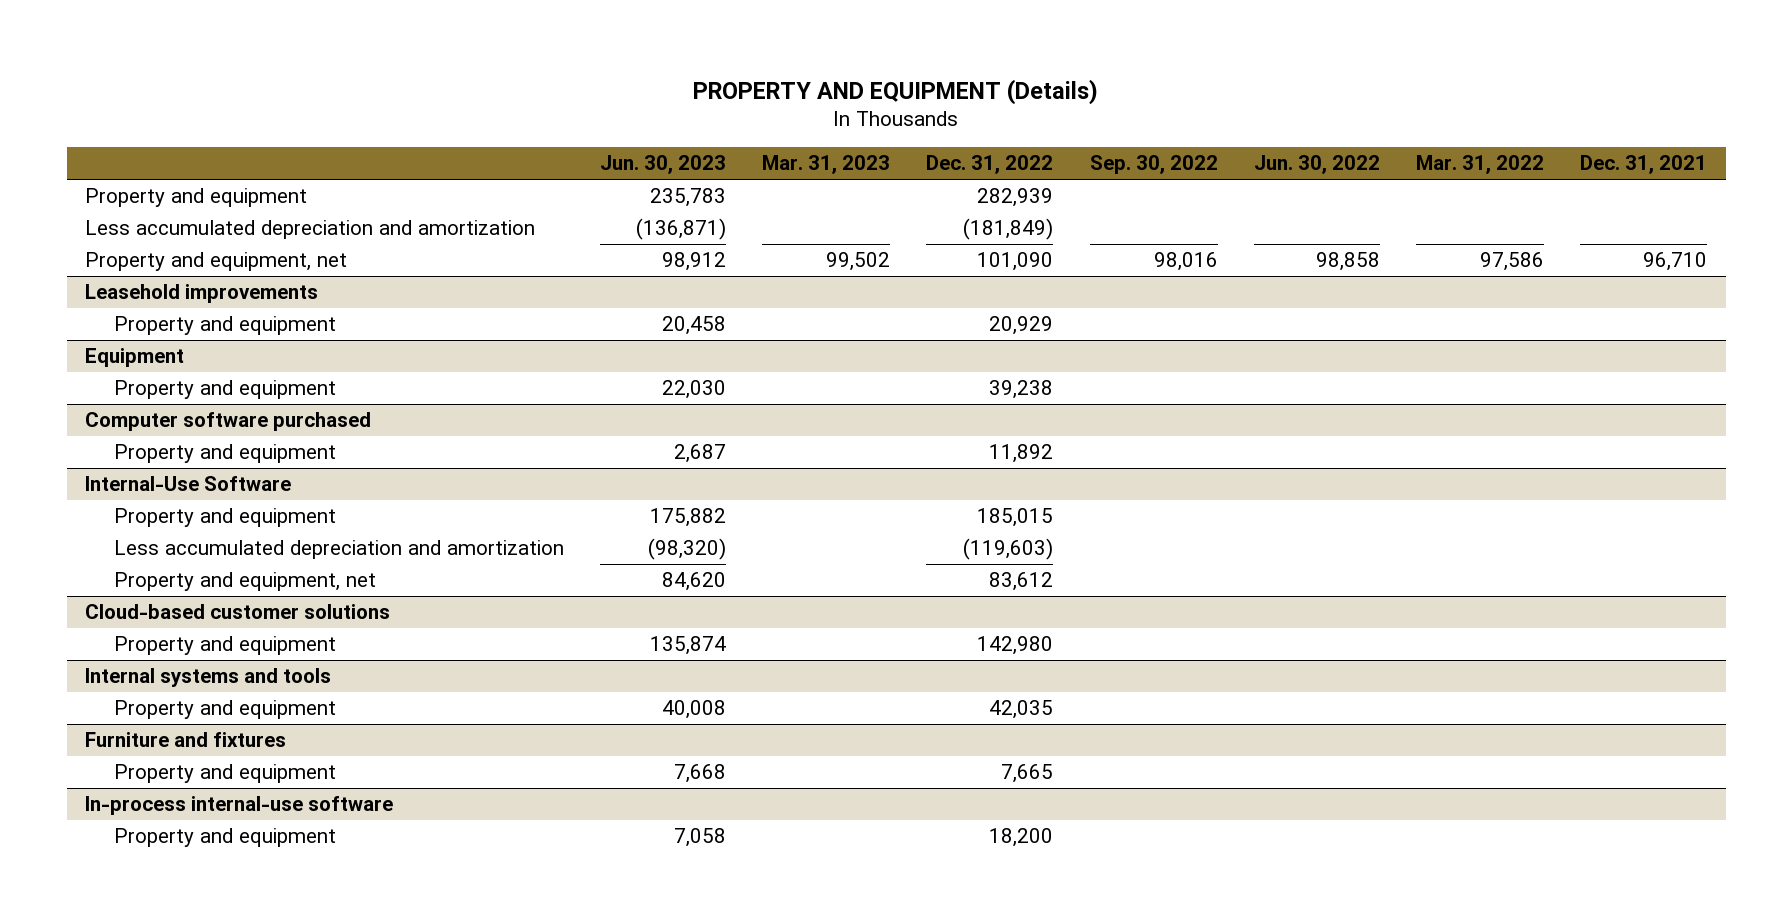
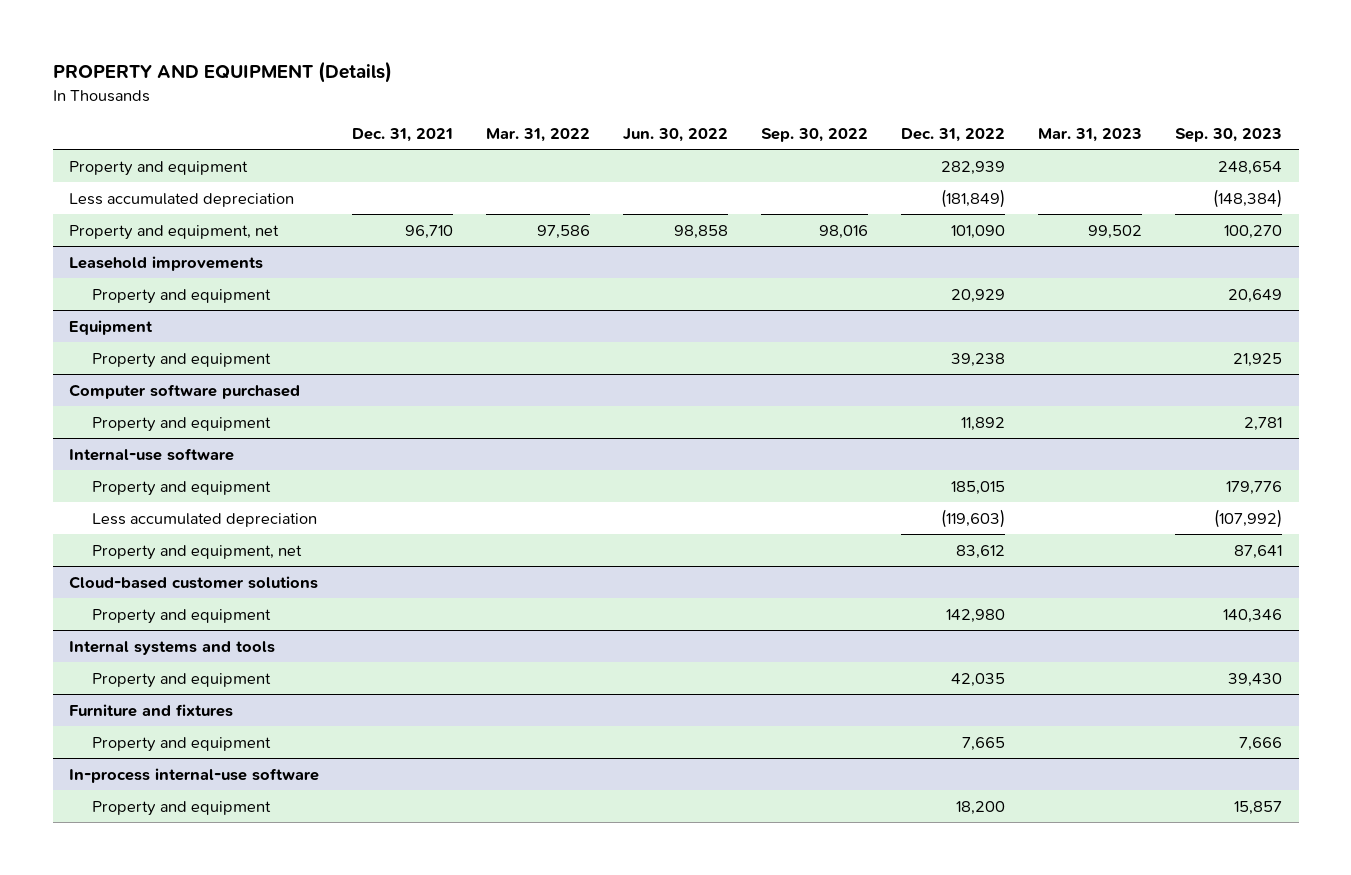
[599,155,726,175] Jun. 30, 2023 -> none
none -> [1175,127,1283,142] Sep. 30, 2023
[84,220,535,240] Less accumulated depreciation and amortization -> [69,192,295,207] Less accumulated depreciation
[84,476,291,492] Internal-Use Software -> [69,447,235,461] Internal-use software
[113,540,564,560] Less accumulated depreciation and amortization -> [91,512,317,527] Less accumulated depreciation

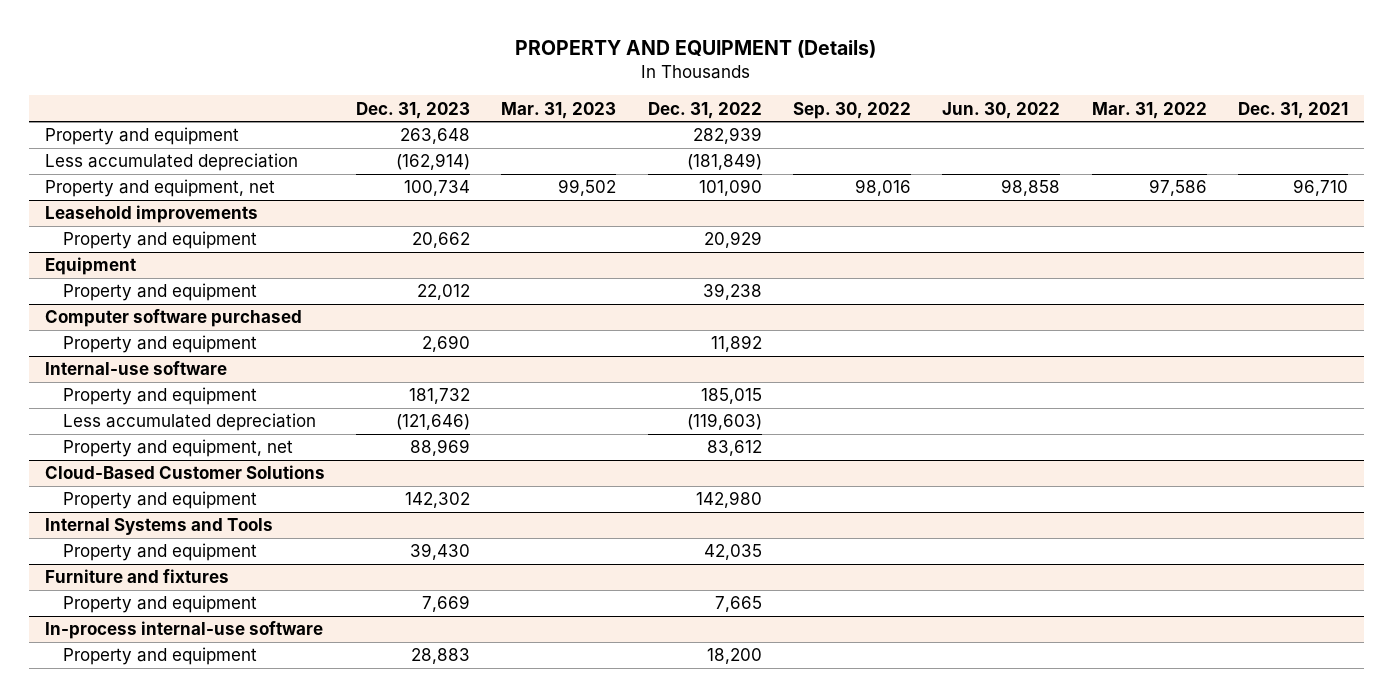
[1175,127,1283,142] Sep. 30, 2023 -> none
none -> [356,101,471,119] Dec. 31, 2023
[69,575,319,589] Cloud-based customer solutions -> [44,465,325,480] Cloud-Based Customer Solutions
[69,640,276,655] Internal systems and tools -> [44,518,273,536] Internal Systems and Tools

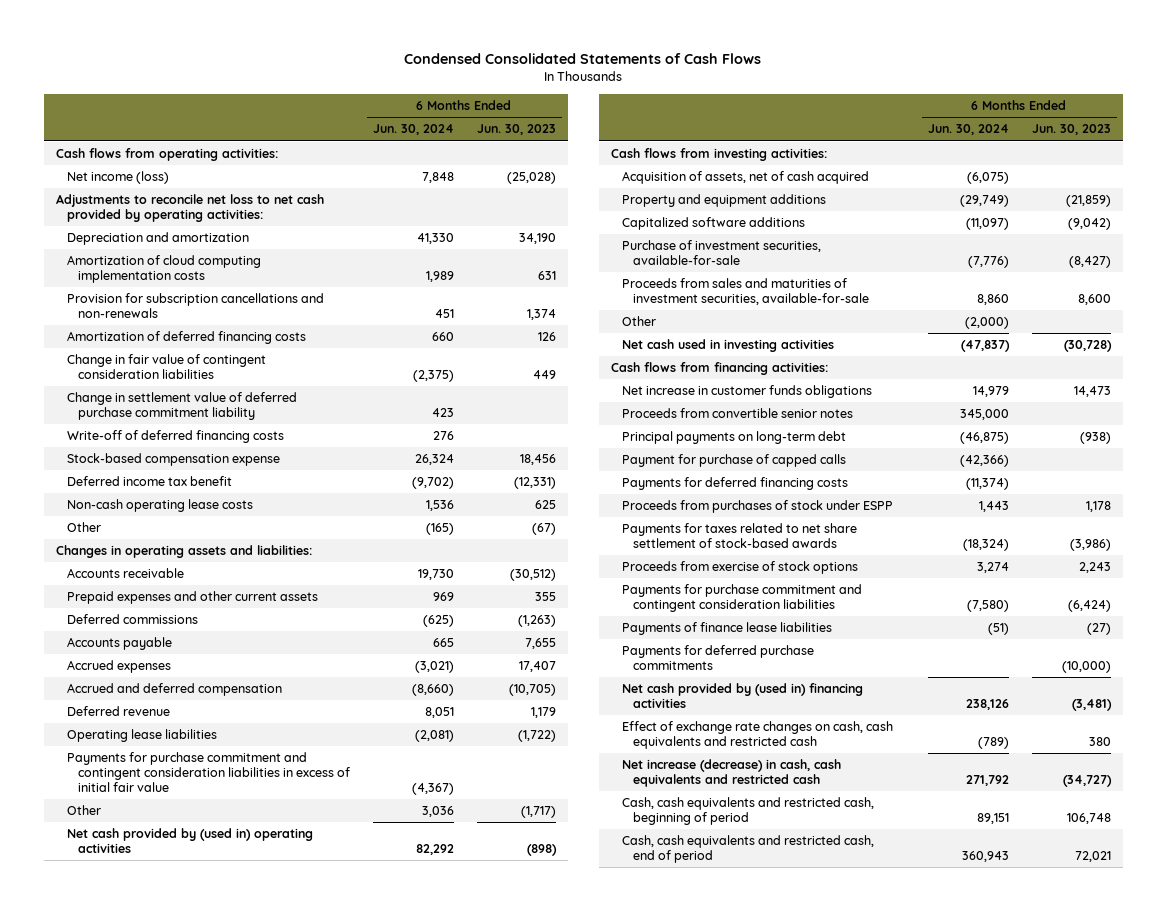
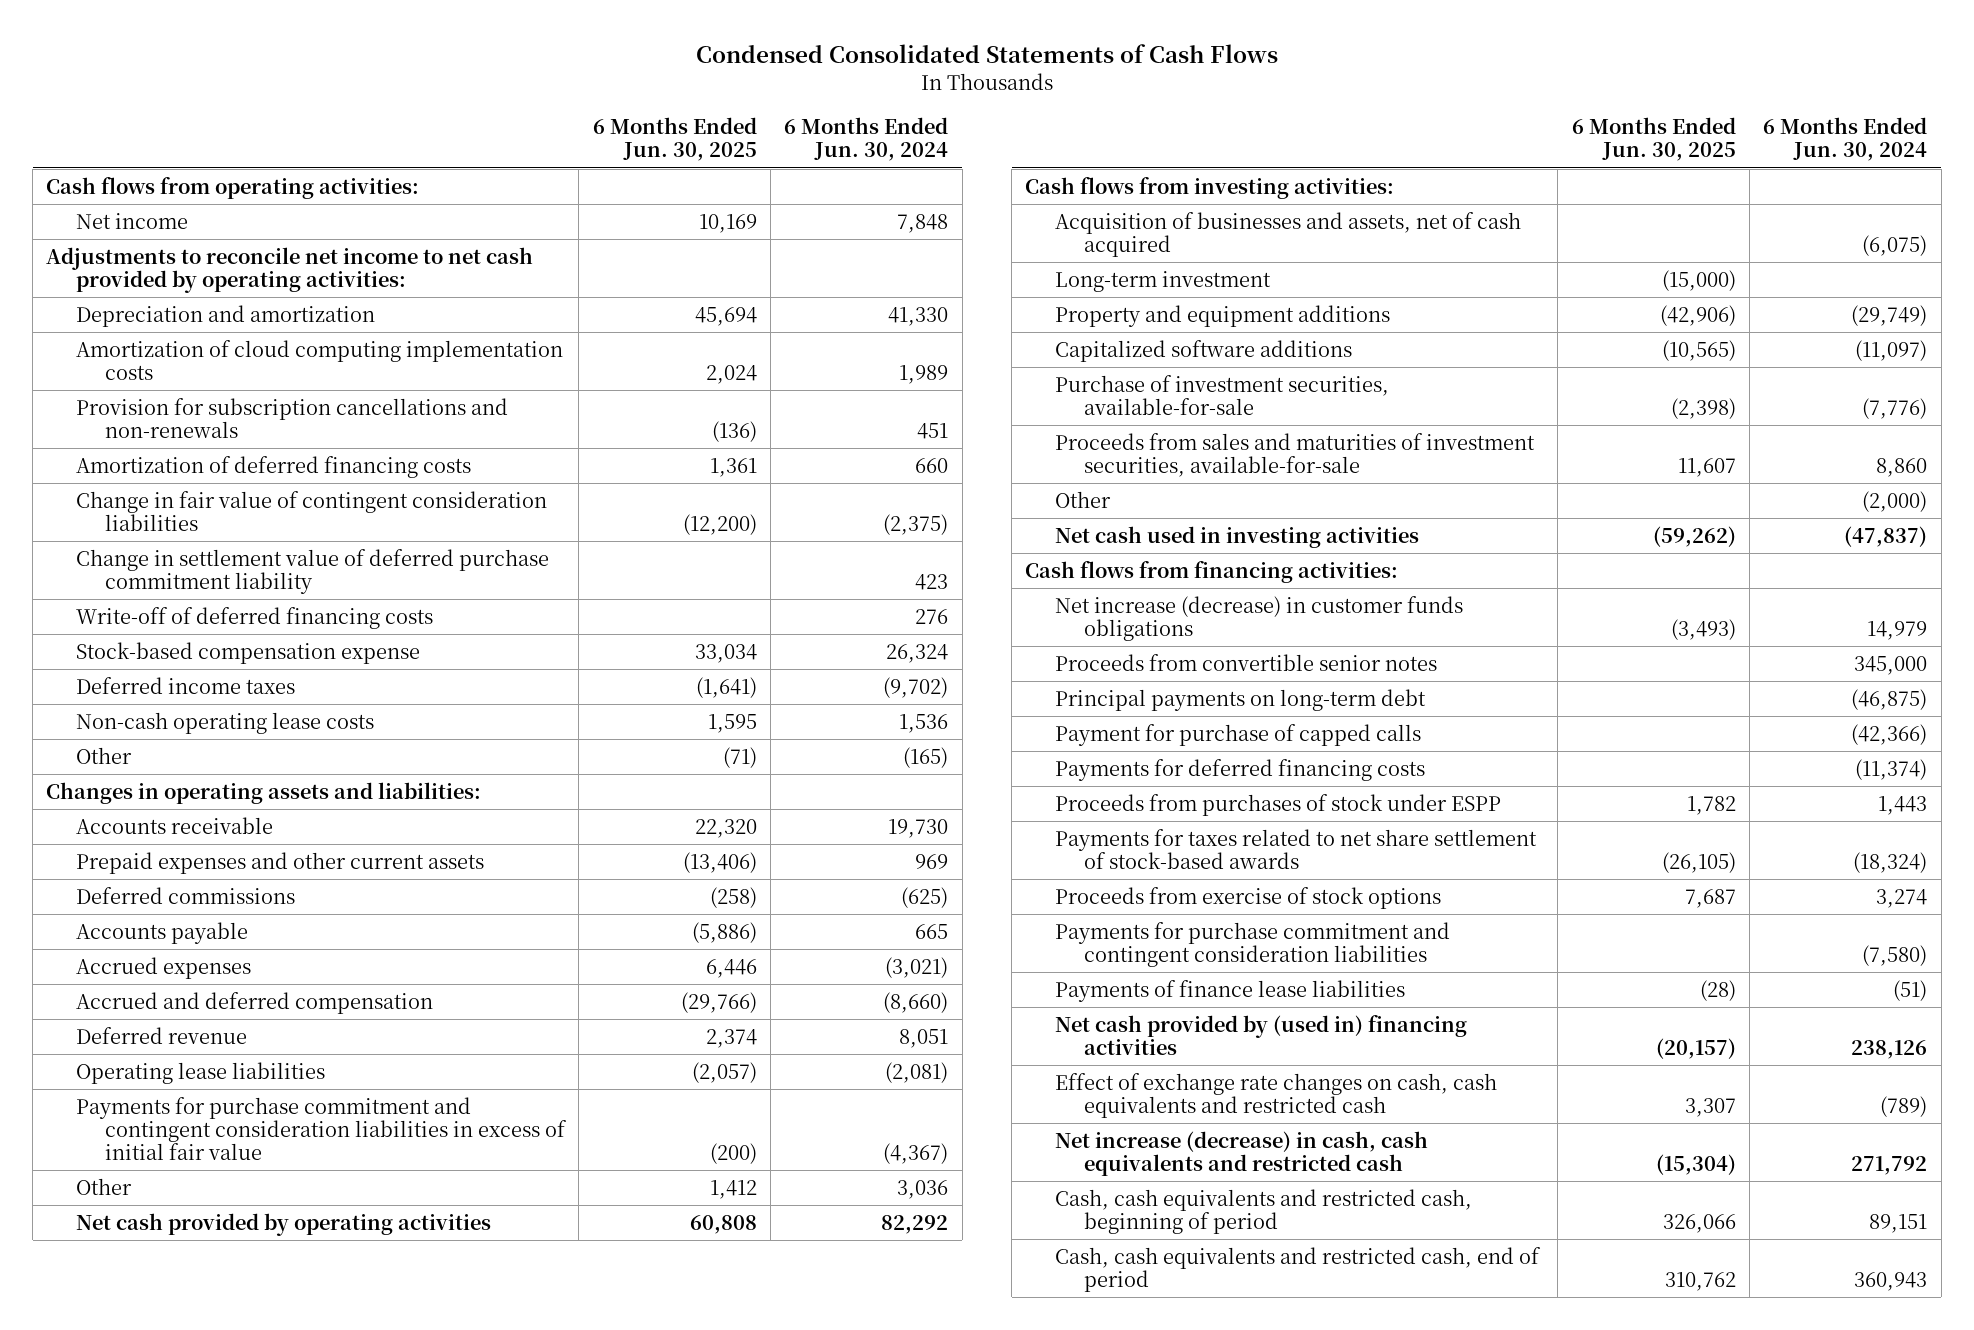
[477,124,557,136] Jun. 30, 2023 -> none
none -> [592,117,757,162] 6 Months Ended Jun. 30, 2025
[66,171,169,185] Net income (loss) -> [75,212,188,229] Net income
[55,194,324,222] Adjustments to reconcile net loss to net cash provided by operating activities: -> [46,246,534,293] Adjustments to reconcile net income to net cash provided by operating activities:
[66,476,232,487] Deferred income tax benefit -> [75,676,295,694] Deferred income taxes
[66,828,313,853] Net cash provided by (used in) operating activities -> [75,1212,491,1236] Net cash provided by operating activities
[621,171,869,185] Acquisition of assets, net of cash acquired -> [1054,211,1521,257] Acquisition of businesses and assets, net of cash acquired
none -> [1054,270,1271,292] Long-term investment
[621,385,872,399] Net increase in customer funds obligations -> [1054,595,1463,641] Net increase (decrease) in customer funds obligations
[621,645,814,670] Payments for deferred purchase commitments -> none

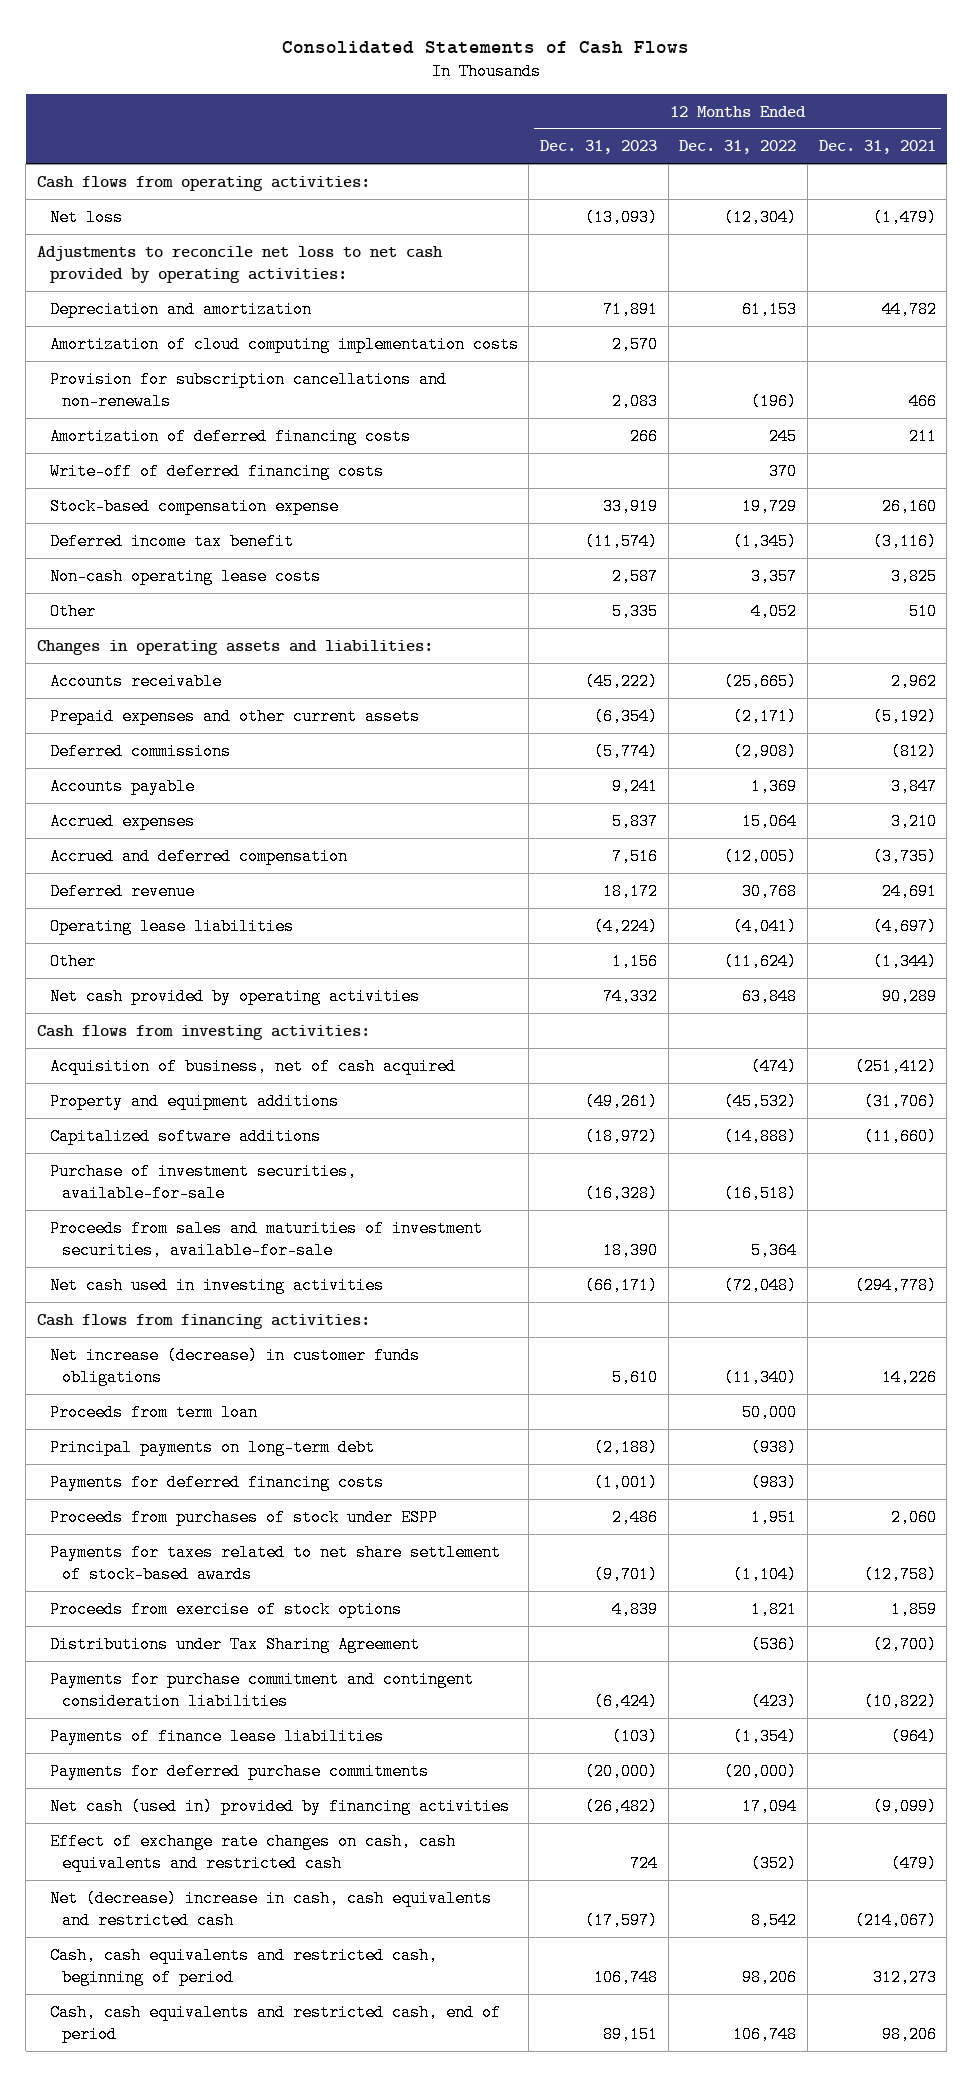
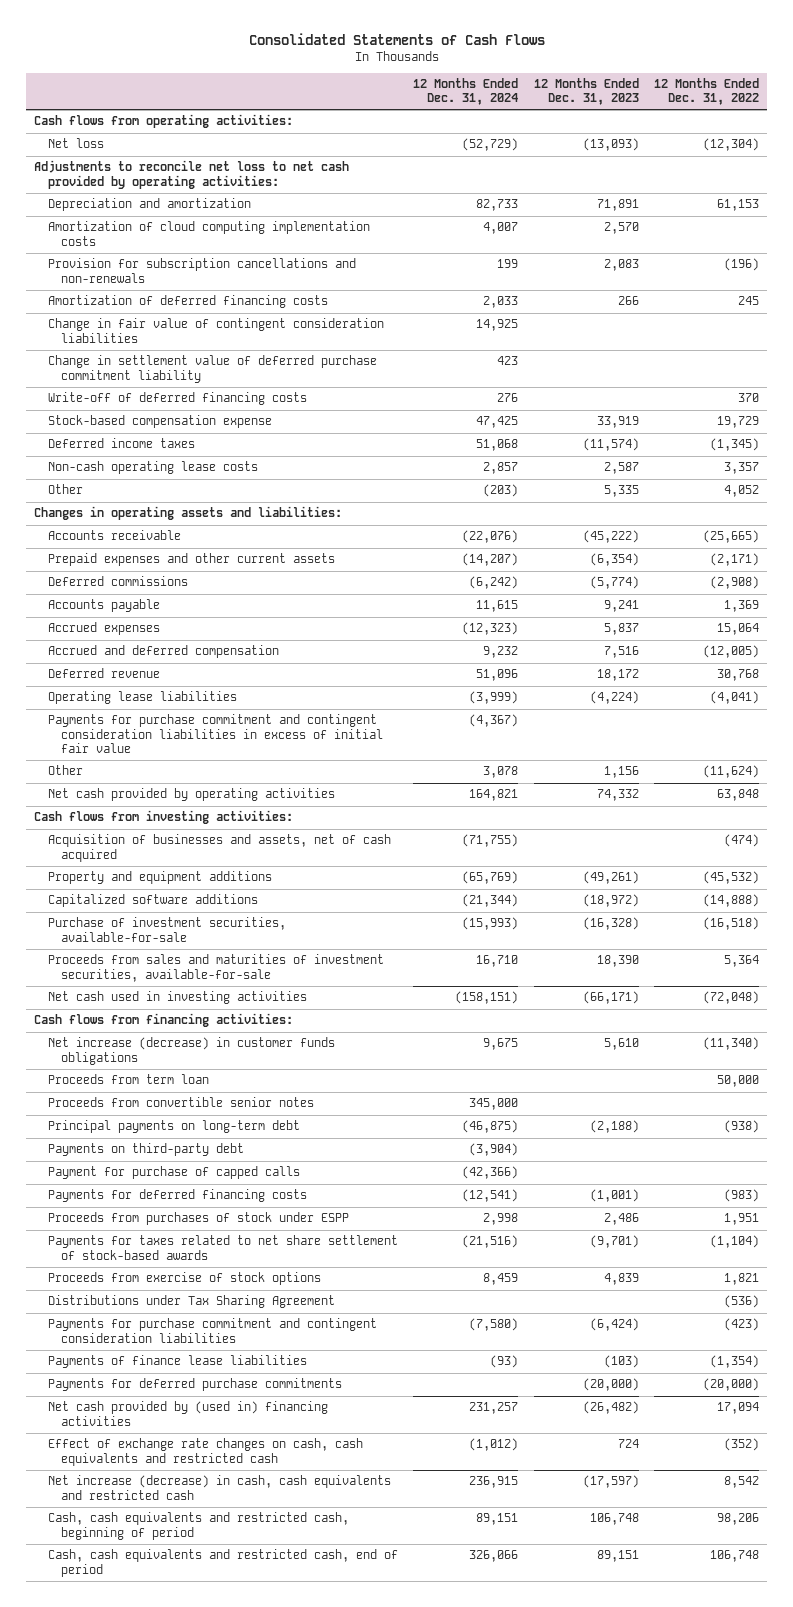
[818,140,936,155] Dec. 31, 2021 -> none
none -> [413,78,519,106] 12 Months Ended Dec. 31, 2024
none -> [47,318,384,343] Change in fair value of contingent consideration liabilities
none -> [47,355,377,383] Change in settlement value of deferred purchase commitment liability
[49,532,294,550] Deferred income tax benefit -> [47,438,195,449] Deferred income taxes
none -> [47,714,384,753] Payments for purchase commitment and contingent consideration liabilities in excess of initial fair value
[49,1057,456,1075] Acquisition of business, net of cash acquired -> [47,834,391,862] Acquisition of businesses and assets, net of cash acquired
none -> [47,1097,314,1108] Proceeds from convertible senior notes
none -> [47,1143,244,1157] Payments on third-party debt
none -> [47,1166,300,1180] Payment for purchase of capped calls
[49,1797,510,1815] Net cash (used in) provided by financing activities -> [47,1401,328,1426] Net cash provided by (used in) financing activities
[49,1889,492,1929] Net (decrease) increase in cash, cash equivalents and restricted cash -> [47,1475,391,1500] Net increase (decrease) in cash, cash equivalents and restricted cash

